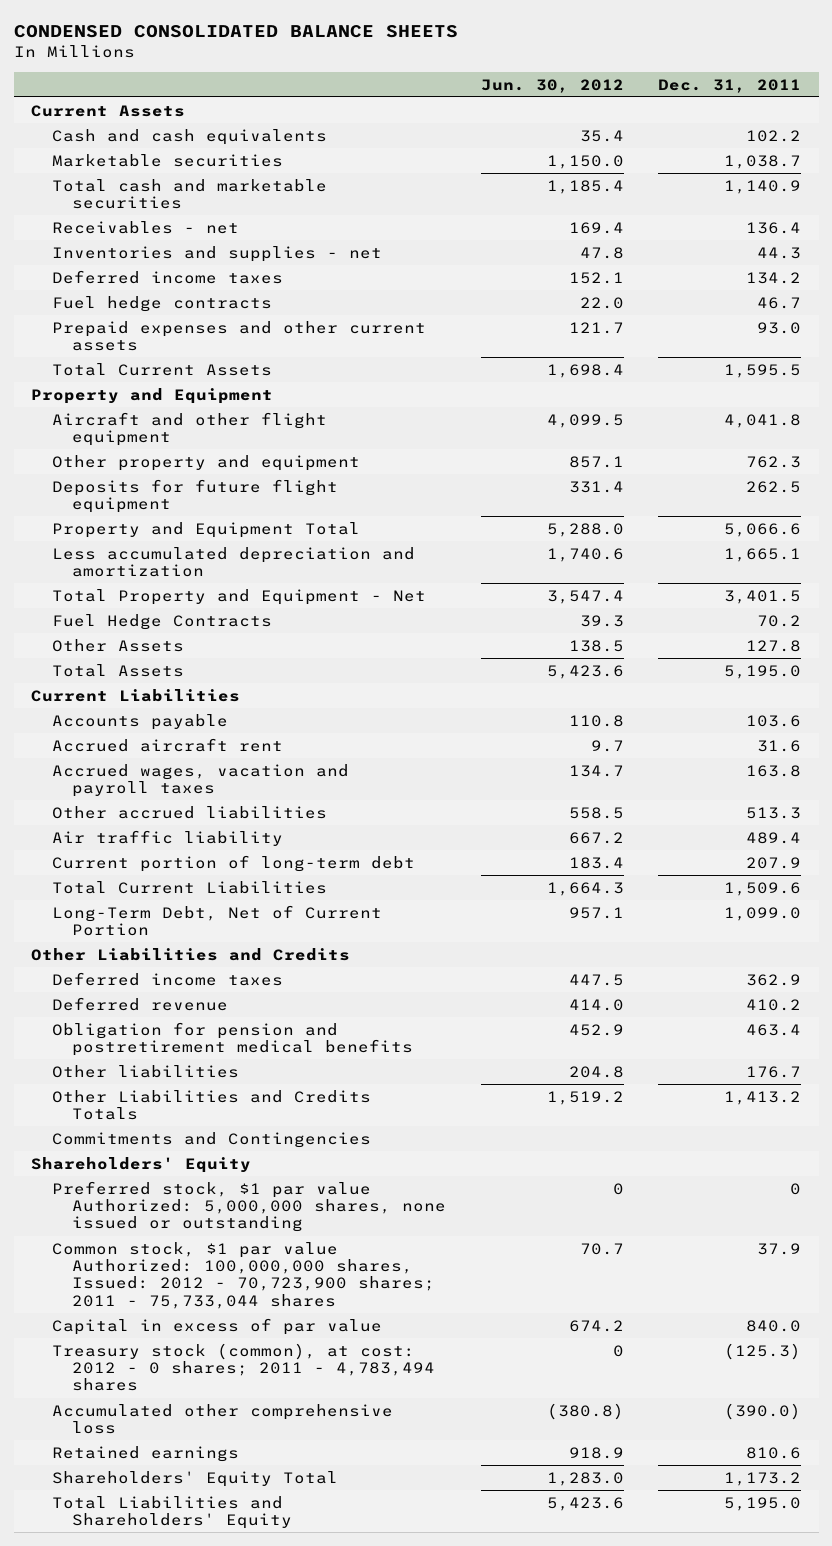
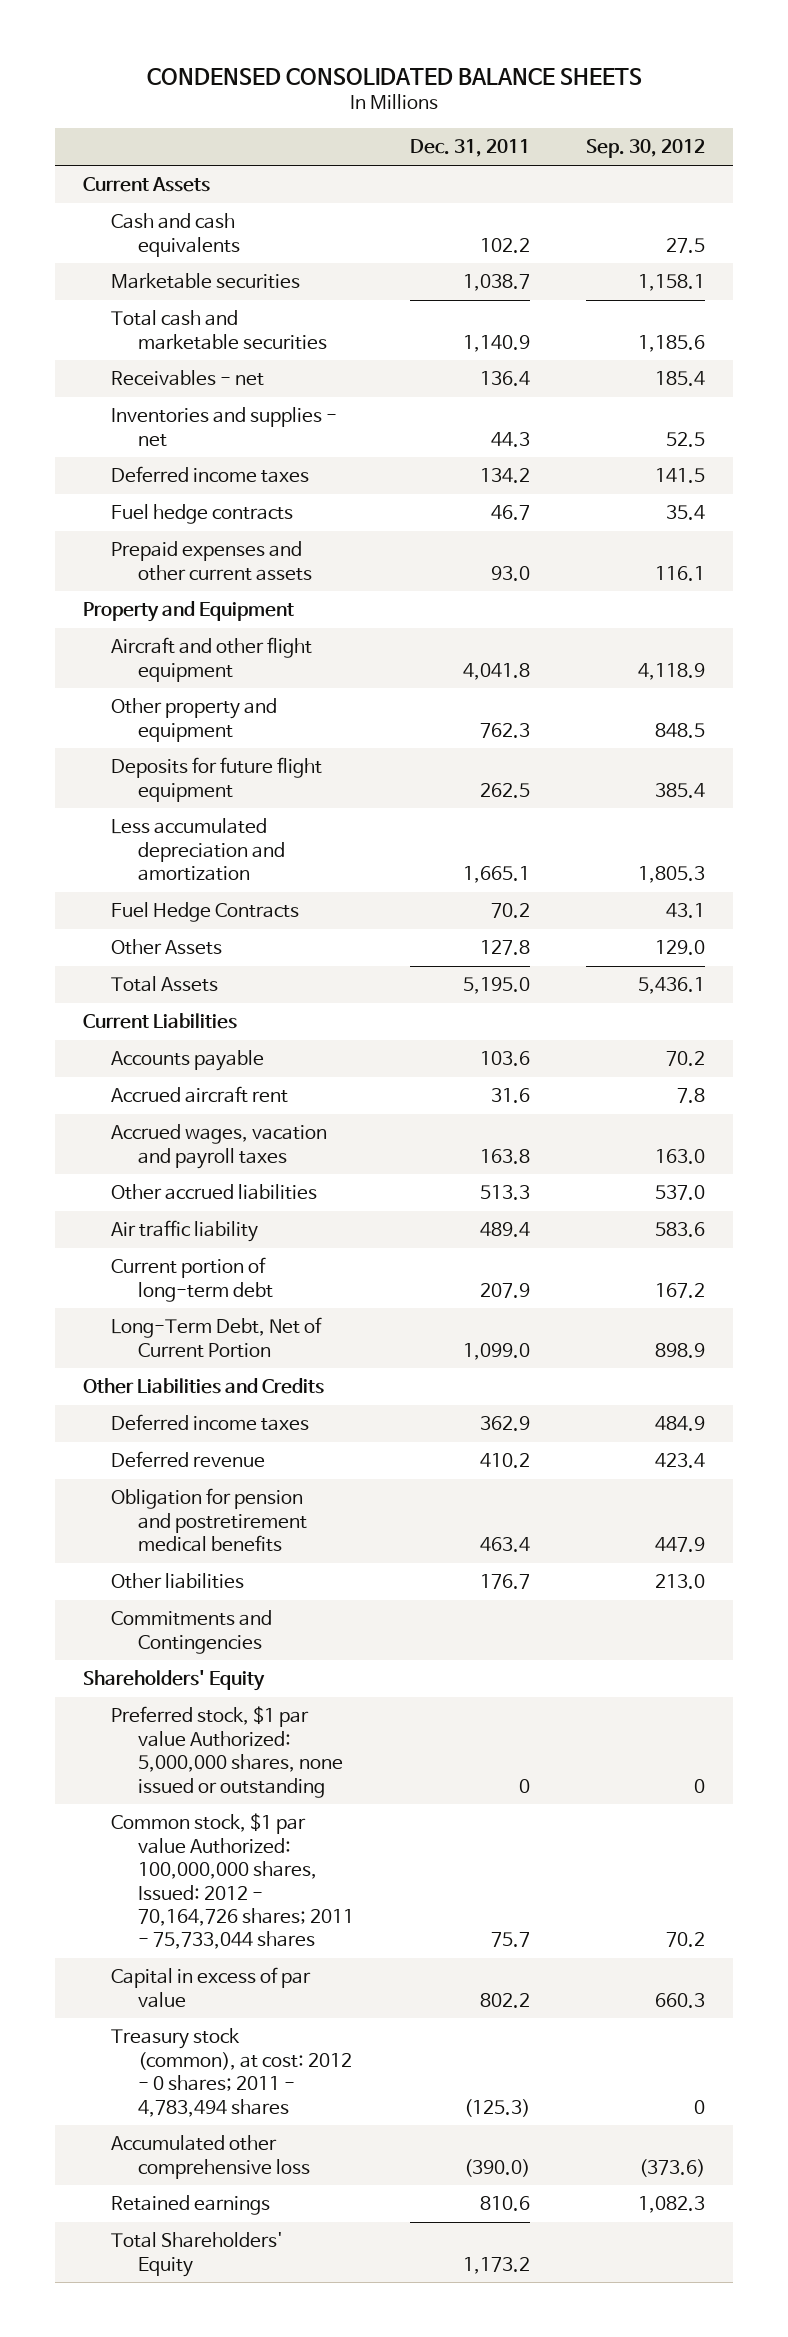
[480,78,624,93] Jun. 30, 2012 -> none
none -> [585,139,705,159] Sep. 30, 2012
[51,362,272,376] Total Current Assets -> none
[51,521,360,538] Property and Equipment Total -> none
[51,588,426,605] Total Property and Equipment - Net -> none
[51,880,327,894] Total Current Liabilities -> none
[51,1089,371,1121] Other Liabilities and Credits Totals -> none
[51,1241,436,1309] Common stock, $1 par value Authorized: 100,000,000 shares, Issued: 2012 - 70,723,900 shares; 2011 - 75,733,044 shares -> [110,1813,355,1950] Common stock, $1 par value Authorized: 100,000,000 shares, Issued: 2012 - 70,164,726 shares; 2011 - 75,733,044 shares
[757,1242,802,1255] 37.9 -> [490,1932,530,1948] 75.7
[746,1319,802,1332] 840.0 -> [479,1992,530,2008] 802.2
[51,1495,293,1530] Total Liabilities and Shareholders' Equity -> none
[51,1470,338,1487] Shareholders' Equity Total -> [110,2232,283,2277] Total Shareholders' Equity

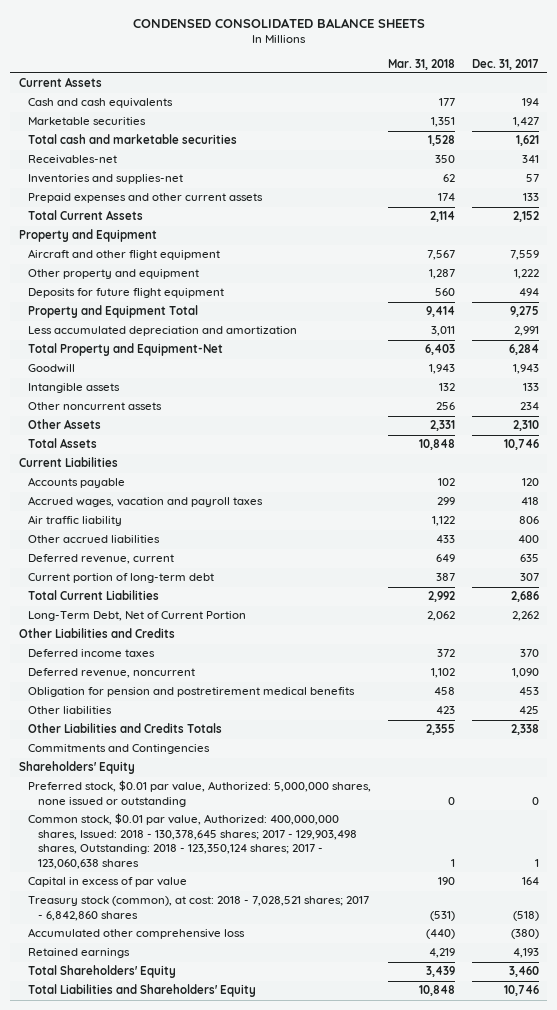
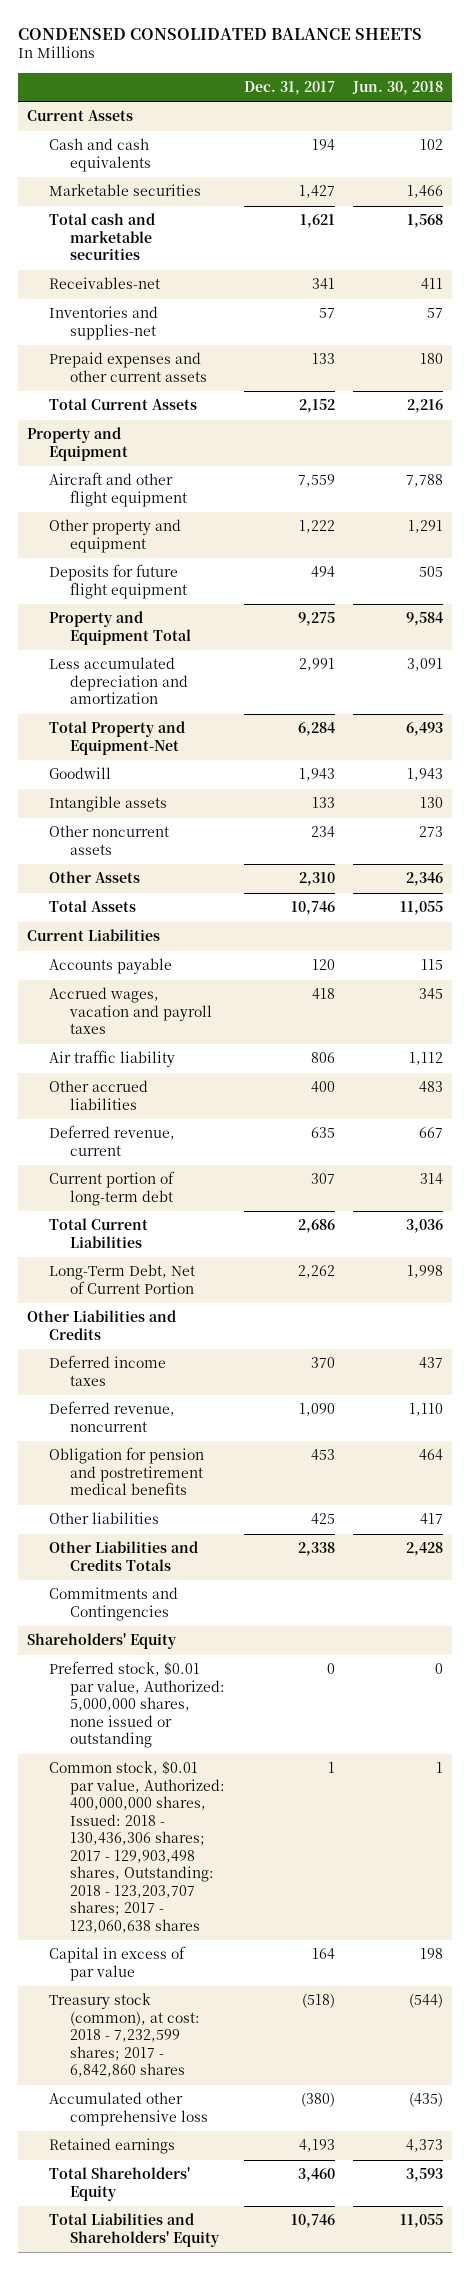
[387,58,455,70] Mar. 31, 2018 -> none
none -> [351,81,443,96] Jun. 30, 2018
[28,813,358,870] Common stock, $0.01 par value, Authorized: 400,000,000 shares, Issued: 2018 - 130,378,645 shares; 2017 - 129,903,498 shares, Outstanding: 2018 - 123,350,124 shares; 2017 - 123,060,638 shares -> [48,1761,226,1933] Common stock, $0.01 par value, Authorized: 400,000,000 shares, Issued: 2018 - 130,436,306 shares; 2017 - 129,903,498 shares, Outstanding: 2018 - 123,203,707 shares; 2017 - 123,060,638 shares
[28,896,370,921] Treasury stock (common), at cost: 2018 - 7,028,521 shares; 2017 - 6,842,860 shares -> [48,1993,201,2078] Treasury stock (common), at cost: 2018 - 7,232,599 shares; 2017 - 6,842,860 shares

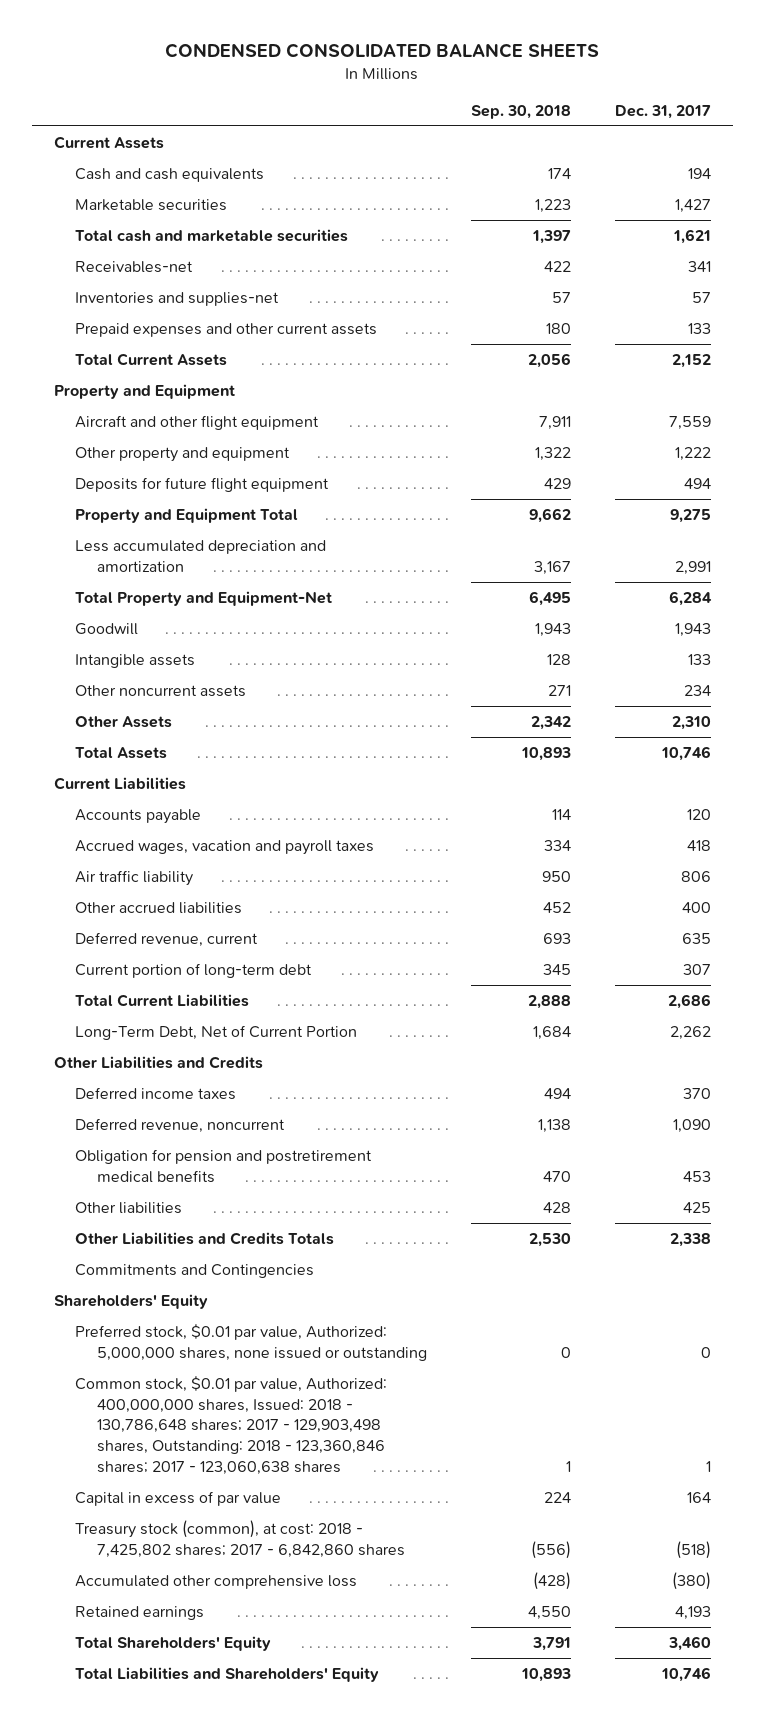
[351,81,443,96] Jun. 30, 2018 -> none
none -> [471,104,572,119] Sep. 30, 2018
[48,1761,226,1933] Common stock, $0.01 par value, Authorized: 400,000,000 shares, Issued: 2018 - 130,436,306 shares; 2017 - 129,903,498 shares, Outstanding: 2018 - 123,203,707 shares; 2017 - 123,060,638 shares -> [75,1375,388,1475] Common stock, $0.01 par value, Authorized: 400,000,000 shares, Issued: 2018 - 130,786,648 shares; 2017 - 129,903,498 shares, Outstanding: 2018 - 123,360,846 shares; 2017 - 123,060,638 shares
[48,1993,201,2078] Treasury stock (common), at cost: 2018 - 7,232,599 shares; 2017 - 6,842,860 shares -> [75,1519,406,1558] Treasury stock (common), at cost: 2018 - 7,425,802 shares; 2017 - 6,842,860 shares

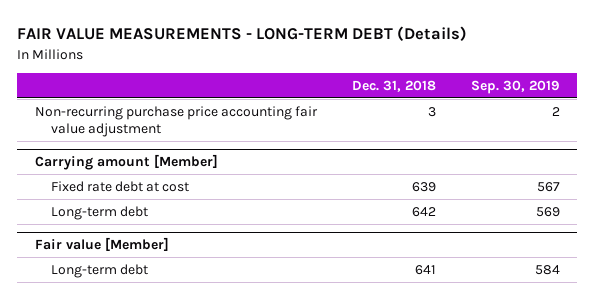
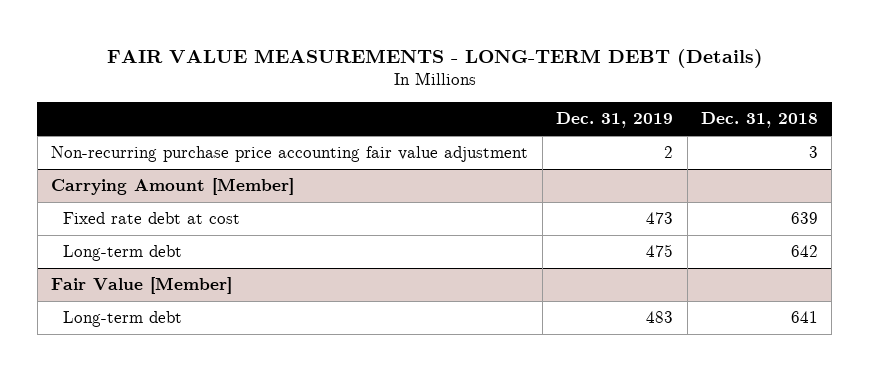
[470,79,560,94] Sep. 30, 2019 -> none
none -> [556,112,674,129] Dec. 31, 2019
[34,154,218,171] Carrying amount [Member] -> [51,178,295,196] Carrying Amount [Member]
[34,237,169,252] Fair value [Member] -> [51,277,233,295] Fair Value [Member]

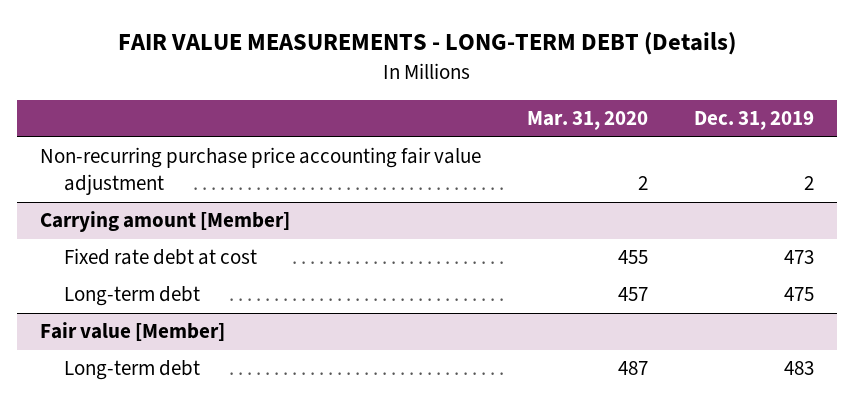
[701,112,819,129] Dec. 31, 2018 -> none
none -> [526,111,648,131] Mar. 31, 2020
[51,178,295,196] Carrying Amount [Member] -> [40,211,291,233] Carrying amount [Member]
[51,277,233,295] Fair Value [Member] -> [40,322,226,342] Fair value [Member]

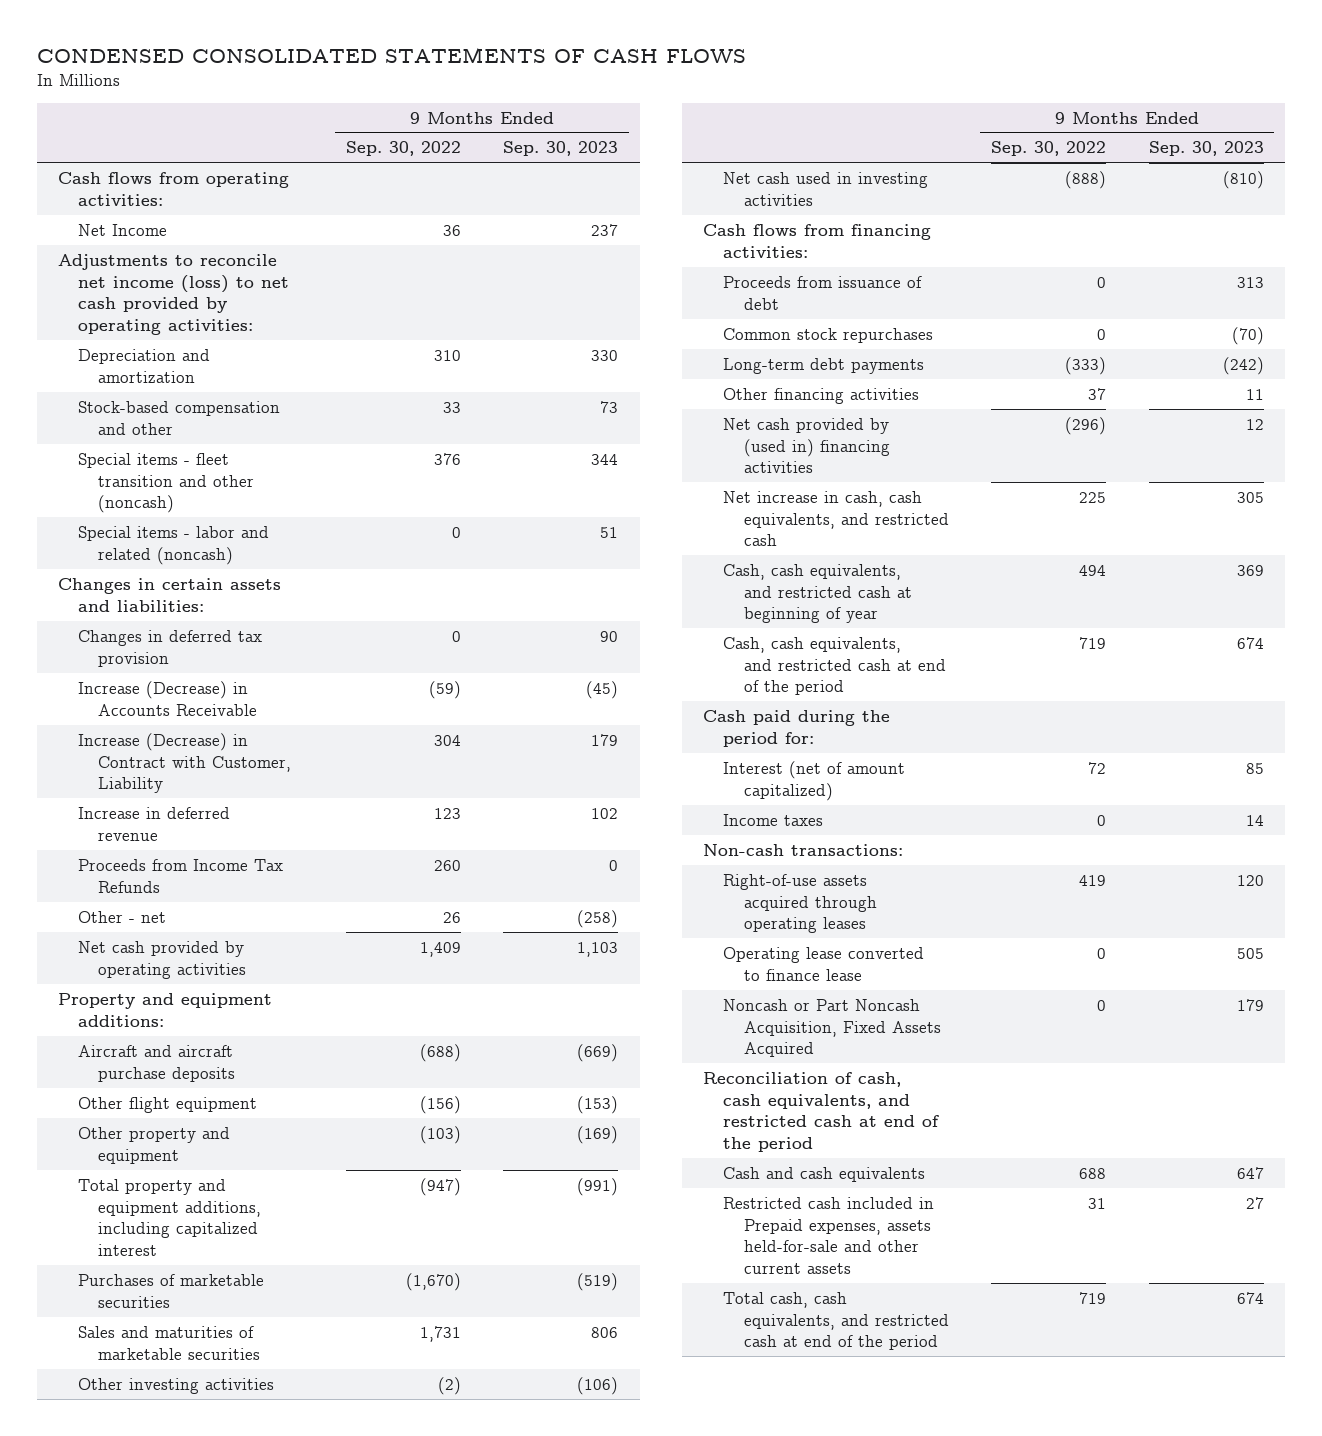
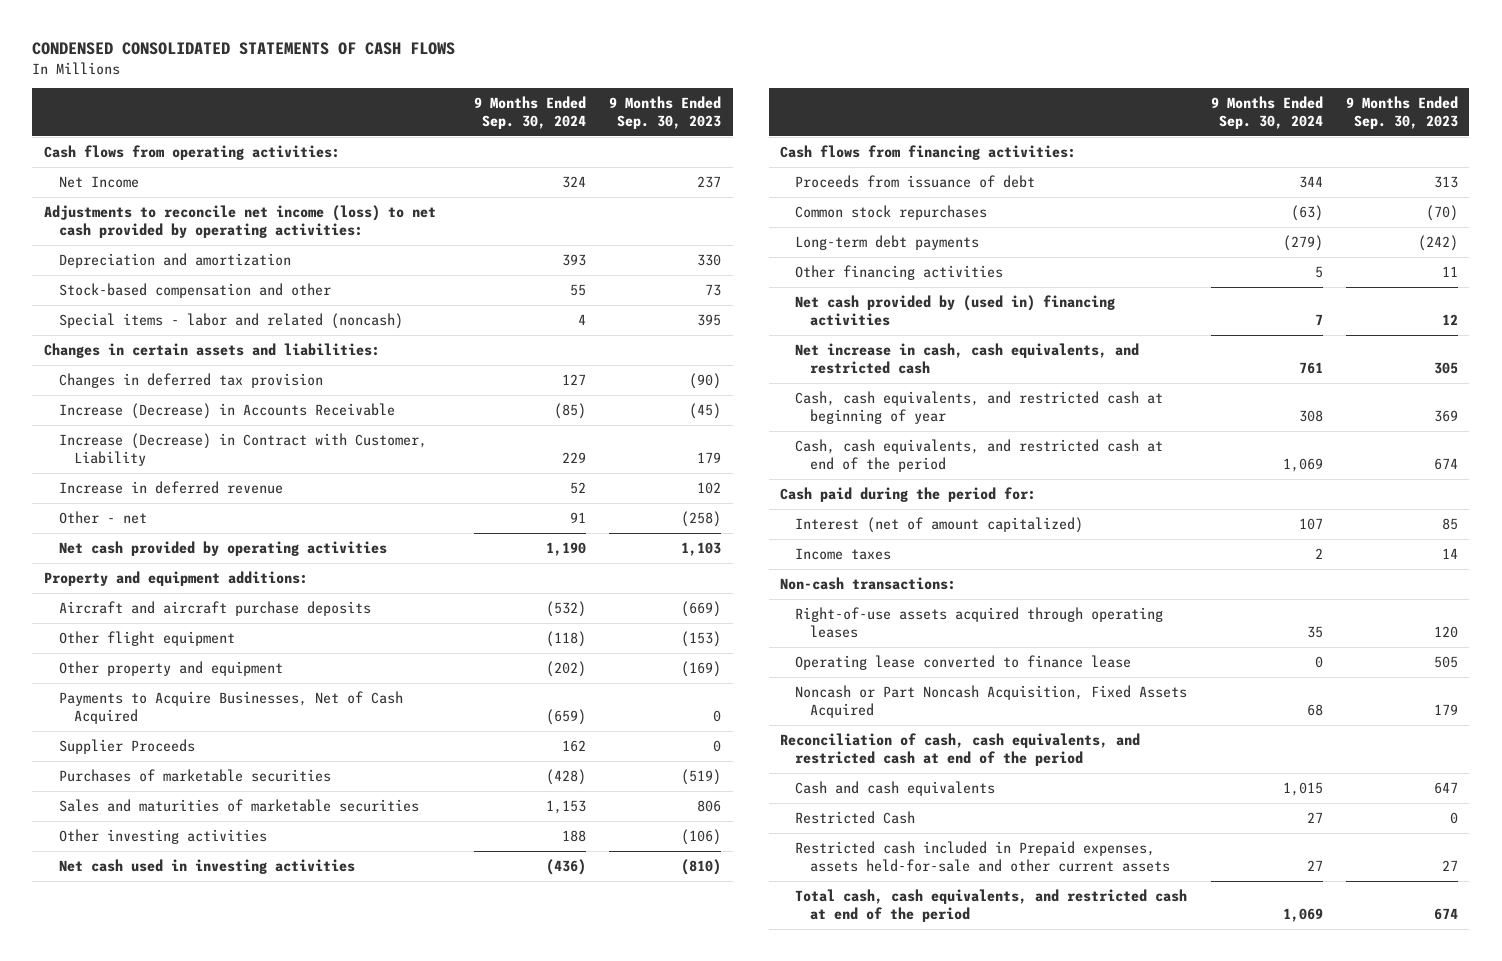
[345,141,461,157] Sep. 30, 2022 -> none
none -> [474,95,587,130] 9 Months Ended Sep. 30, 2024
[78,452,255,514] Special items - fleet transition and other (noncash) -> none
[600,526,619,538] 51 -> [697,313,722,326] 395
[600,630,619,642] 90 -> [689,372,722,389] (90)
[78,858,284,893] Proceeds from Income Tax Refunds -> none
[78,1178,262,1257] Total property and equipment additions, including capitalized interest -> none
none -> [58,690,403,725] Payments to Acquire Businesses, Net of Cash Acquired
none -> [58,738,195,754] Supplier Proceeds
none -> [795,810,916,824] Restricted Cash

